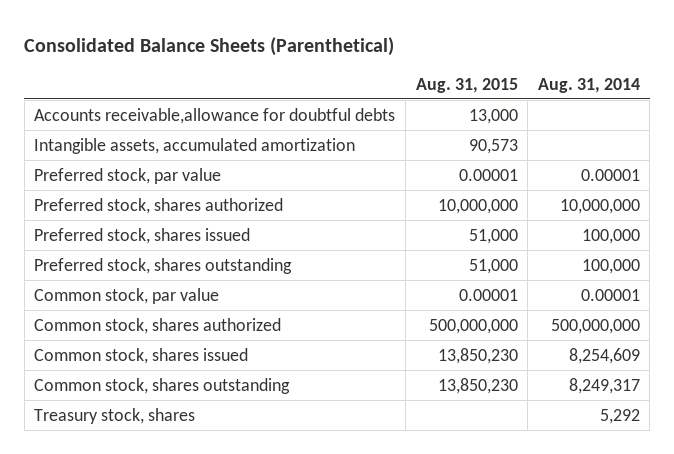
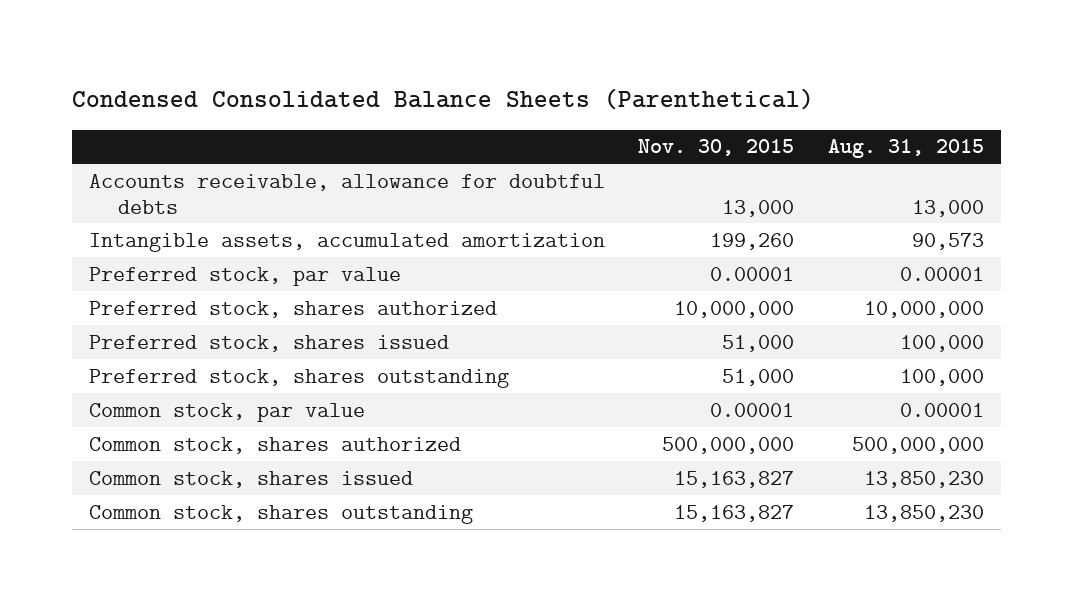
[24,36,395,56] Consolidated Balance Sheets (Parenthetical) -> [72,88,815,111] Condensed Consolidated Balance Sheets (Parenthetical)
[537,77,640,93] Aug. 31, 2014 -> none
none -> [638,139,795,157] Nov. 30, 2015
[34,107,396,124] Accounts receivable,allowance for doubtful debts -> [89,173,606,214] Accounts receivable, allowance for doubtful debts
[468,228,518,244] 51,000 -> [899,334,984,352] 100,000
[468,258,518,274] 51,000 -> [899,368,984,386] 100,000
[34,407,196,424] Treasury stock, shares -> none

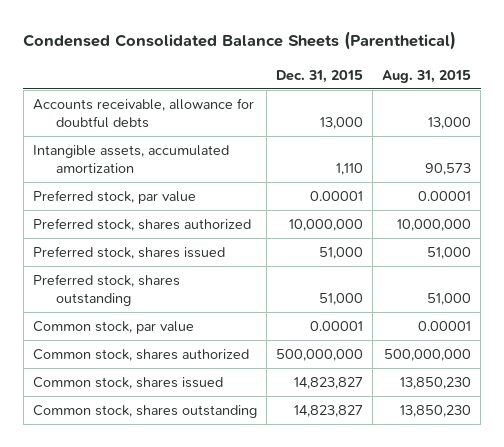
[638,139,795,157] Nov. 30, 2015 -> none
none -> [276,69,364,83] Dec. 31, 2015
[899,334,984,352] 100,000 -> [427,247,472,260] 51,000
[899,368,984,386] 100,000 -> [427,293,472,306] 51,000

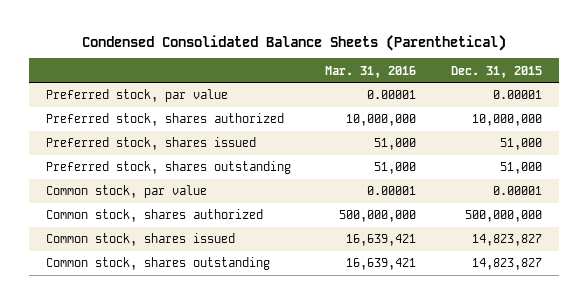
[382,69,472,83] Aug. 31, 2015 -> none
none -> [325,65,417,78] Mar. 31, 2016
[33,98,255,129] Accounts receivable, allowance for doubtful debts -> none
[33,145,230,174] Intangible assets, accumulated amortization -> none

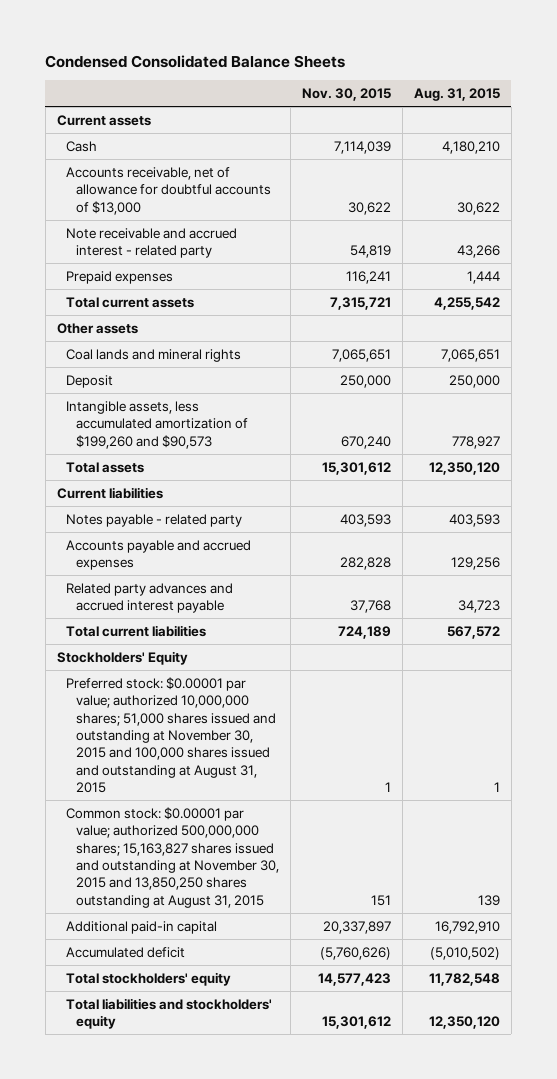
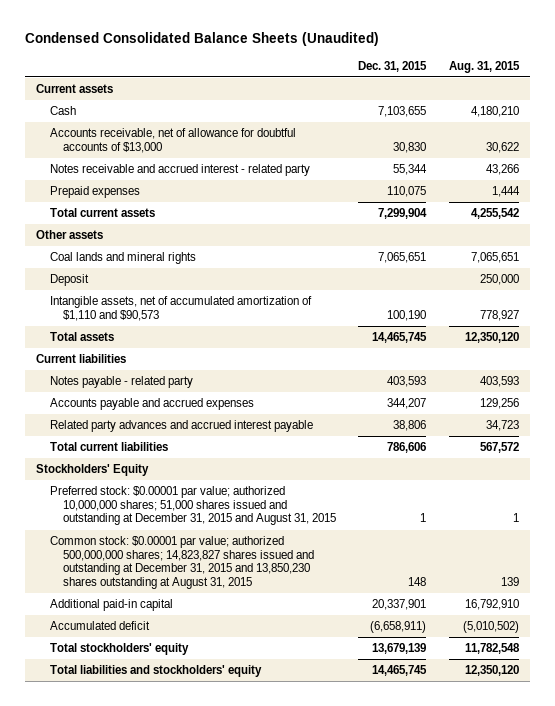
[45,54,346,68] Condensed Consolidated Balance Sheets -> [24,31,379,46] Condensed Consolidated Balance Sheets (Unaudited)
[301,88,391,102] Nov. 30, 2015 -> none
none -> [358,60,428,72] Dec. 31, 2015
[66,227,238,259] Note receivable and accrued interest - related party -> [49,164,310,177] Notes receivable and accrued interest - related party
[66,400,249,449] Intangible assets, less accumulated amortization of $199,260 and $90,573 -> [49,296,312,321] Intangible assets, net of accumulated amortization of $1,110 and $90,573
[66,676,277,794] Preferred stock: $0.00001 par value; authorized 10,000,000 shares; 51,000 shares issued and outstanding at November 30, 2015 and 100,000 shares issued and outstanding at August 31, 2015 -> [49,486,336,526] Preferred stock: $0.00001 par value; authorized 10,000,000 shares; 51,000 shares issued and outstanding at December 31, 2015 and August 31, 2015
[66,806,280,908] Common stock: $0.00001 par value; authorized 500,000,000 shares; 15,163,827 shares issued and outstanding at November 30, 2015 and 13,850,250 shares outstanding at August 31, 2015 -> [49,536,314,590] Common stock: $0.00001 par value; authorized 500,000,000 shares; 14,823,827 shares issued and outstanding at December 31, 2015 and 13,850,230 shares outstanding at August 31, 2015

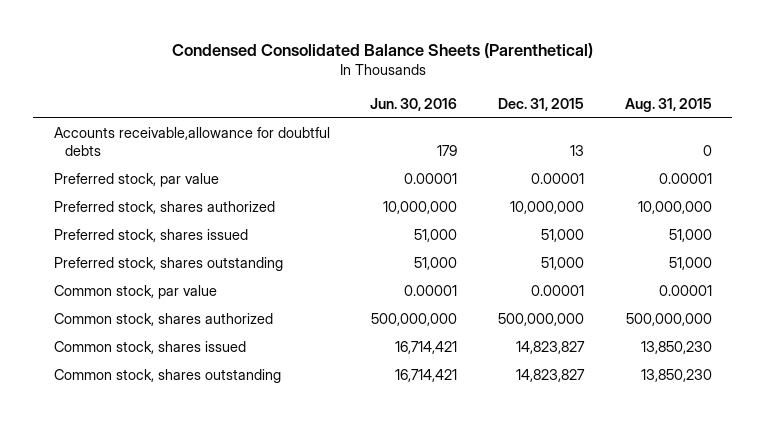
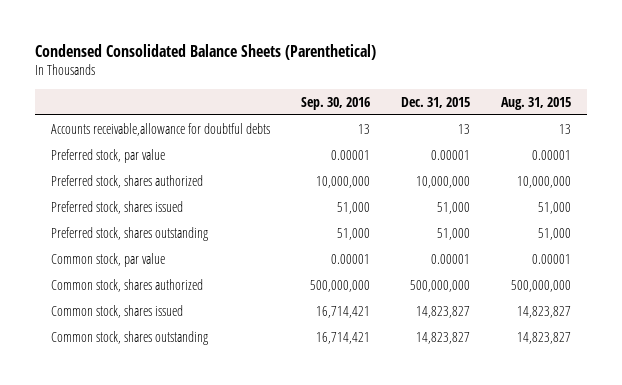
[370,98,458,112] Jun. 30, 2016 -> none
none -> [300,96,370,110] Sep. 30, 2016
[702,145,712,157] 0 -> [559,123,572,134] 13
[640,341,712,355] 13,850,230 -> [517,305,572,318] 14,823,827
[640,369,712,383] 13,850,230 -> [517,331,572,344] 14,823,827

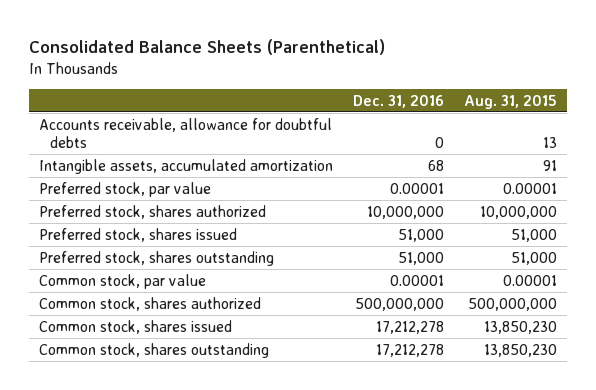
[35,43,377,60] Condensed Consolidated Balance Sheets (Parenthetical) -> [29,38,386,55] Consolidated Balance Sheets (Parenthetical)
[300,96,370,110] Sep. 30, 2016 -> none
[400,96,470,108] Dec. 31, 2015 -> none
none -> [352,94,444,108] Dec. 31, 2016
[50,122,270,136] Accounts receivable,allowance for doubtful debts -> [38,117,332,149] Accounts receivable, allowance for doubtful debts
none -> [38,158,333,174] Intangible assets, accumulated amortization
[517,305,572,318] 14,823,827 -> [483,320,557,334] 13,850,230
[517,331,572,344] 14,823,827 -> [483,343,557,357] 13,850,230

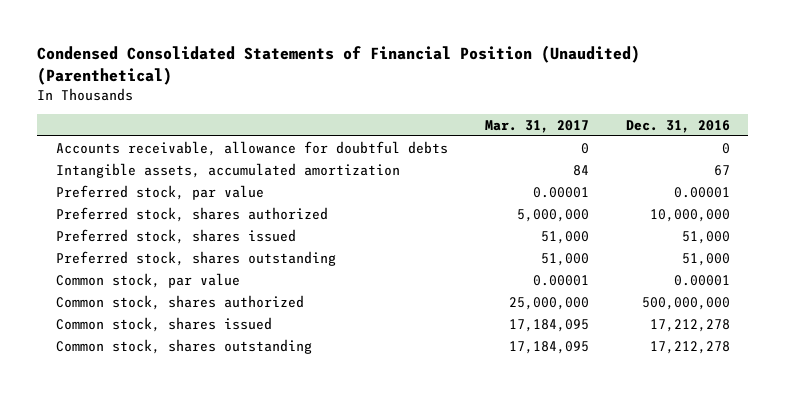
[29,38,386,55] Consolidated Balance Sheets (Parenthetical) -> [37,45,641,85] Condensed Consolidated Statements of Financial Position (Unaudited) (Parenthetical)
[463,94,557,109] Aug. 31, 2015 -> none
none -> [484,119,589,133] Mar. 31, 2017
[427,159,444,171] 68 -> [713,164,730,176] 67

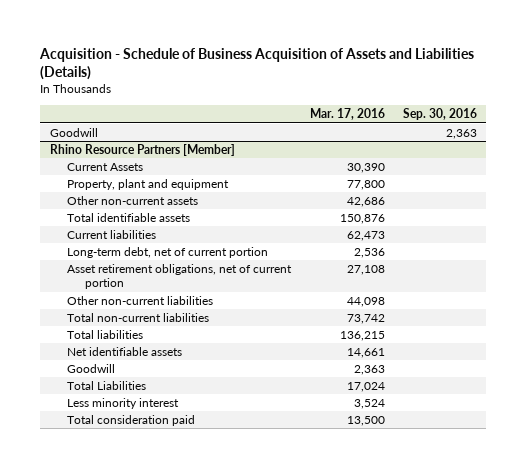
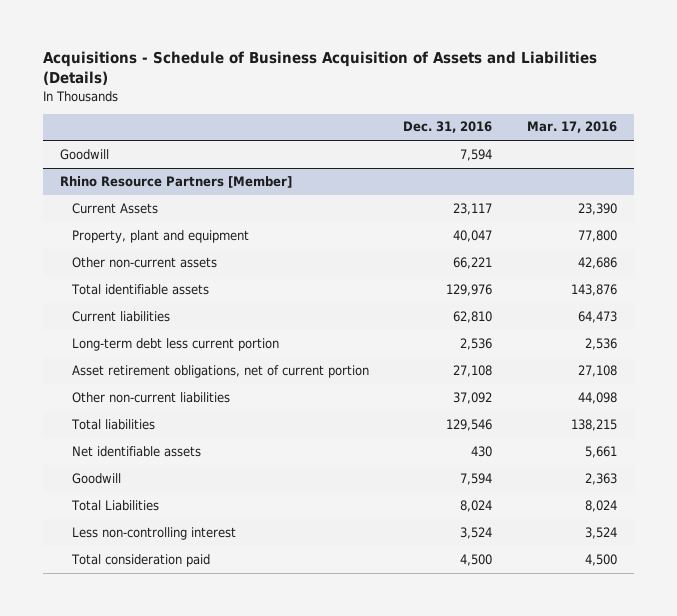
[39,47,475,81] Acquisition - Schedule of Business Acquisition of Assets and Liabilities (Details) -> [43,51,598,86] Acquisitions - Schedule of Business Acquisition of Assets and Liabilities (Details)
[403,108,478,121] Sep. 30, 2016 -> none
none -> [403,121,493,134] Dec. 31, 2016
[346,162,385,173] 30,390 -> [577,202,617,215] 23,390
[339,213,385,224] 150,876 -> [570,283,617,296] 143,876
[346,230,385,241] 62,473 -> [577,310,617,323] 64,473
[67,246,269,258] Long-term debt, net of current portion -> [71,337,279,351] Long-term debt less current portion
[67,312,210,322] Total non-current liabilities -> none
[339,330,385,341] 136,215 -> [570,418,617,431] 138,215
[346,347,385,358] 14,661 -> [584,445,617,458] 5,661
[346,381,385,392] 17,024 -> [584,499,617,512] 8,024
[67,397,180,409] Less minority interest -> [71,526,236,540] Less non-controlling interest
[346,415,385,426] 13,500 -> [584,553,617,566] 4,500

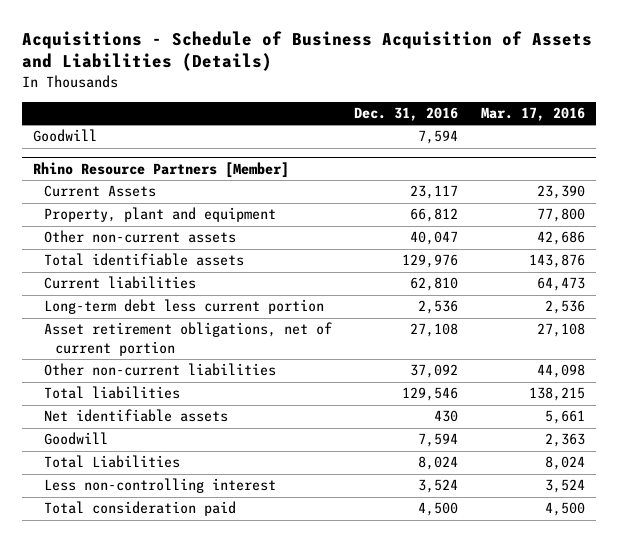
[453,229,493,242] 40,047 -> [410,208,459,223] 66,812
[453,256,493,269] 66,221 -> [410,231,459,246] 40,047

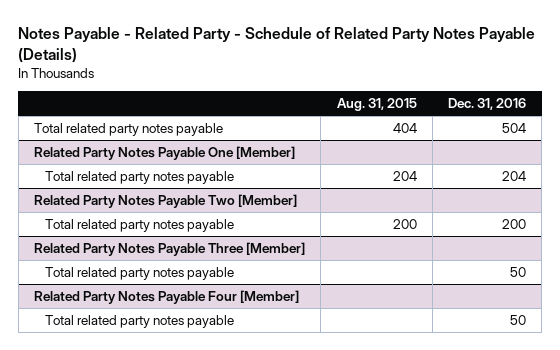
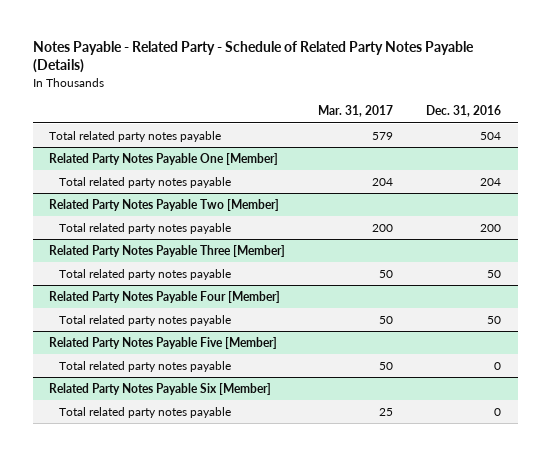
[336,97,417,111] Aug. 31, 2015 -> none
none -> [318,105,394,118] Mar. 31, 2017
none -> [49,337,278,350] Related Party Notes Payable Five [Member]
none -> [59,361,232,373] Total related party notes payable
none -> [49,383,272,396] Related Party Notes Payable Six [Member]
none -> [59,407,232,419] Total related party notes payable

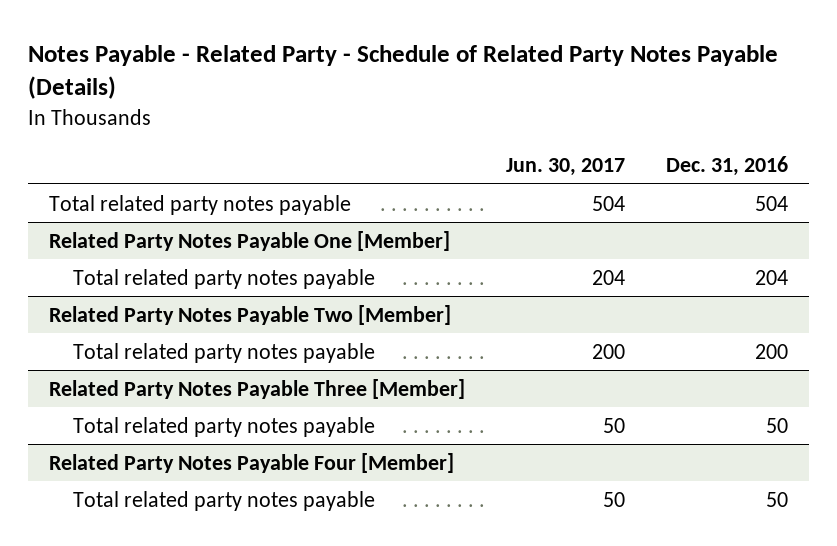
[318,105,394,118] Mar. 31, 2017 -> none
none -> [505,158,625,177] Jun. 30, 2017
[49,337,278,350] Related Party Notes Payable Five [Member] -> none
[59,361,232,373] Total related party notes payable -> none
[49,383,272,396] Related Party Notes Payable Six [Member] -> none
[59,407,232,419] Total related party notes payable -> none

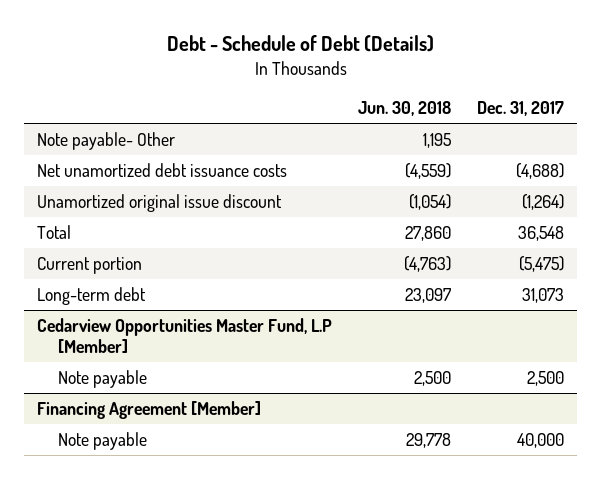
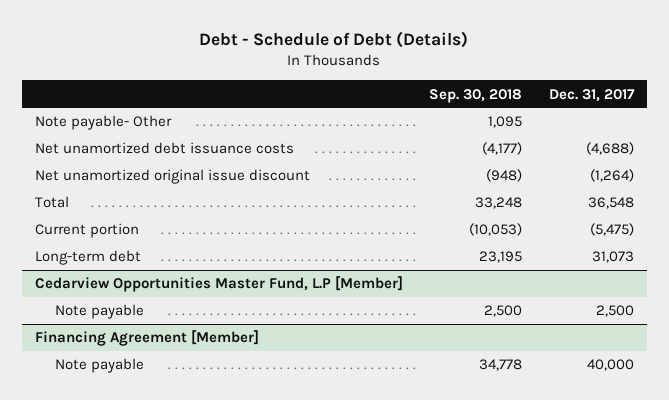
[358,101,452,117] Jun. 30, 2018 -> none
none -> [429,88,523,103] Sep. 30, 2018
[36,193,282,212] Unamortized original issue discount -> [34,169,310,185] Net unamortized original issue discount

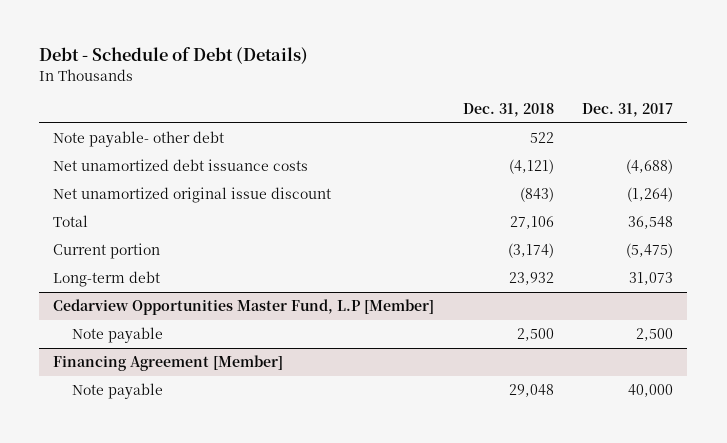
[429,88,523,103] Sep. 30, 2018 -> none
none -> [462,102,554,117] Dec. 31, 2018
[34,115,172,131] Note payable- Other -> [53,131,225,148] Note payable- other debt

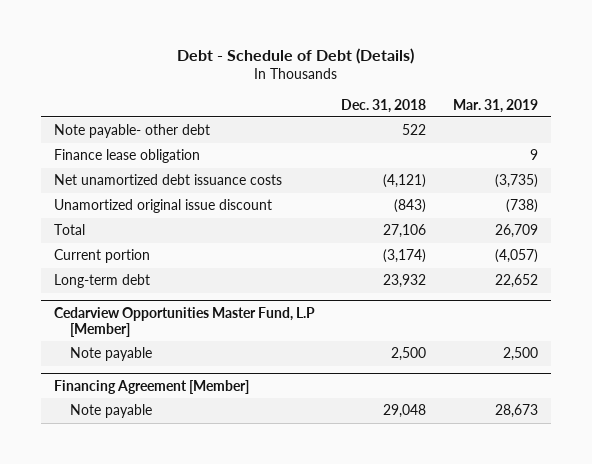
[582,102,674,117] Dec. 31, 2017 -> none
none -> [452,98,538,113] Mar. 31, 2019
none -> [53,149,200,164] Finance lease obligation
[53,187,332,204] Net unamortized original issue discount -> [53,199,272,214] Unamortized original issue discount

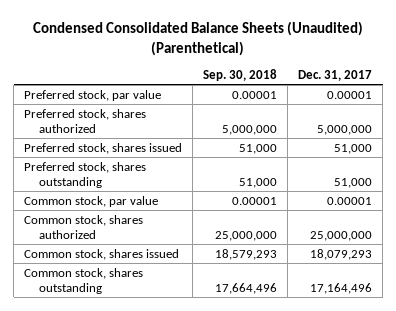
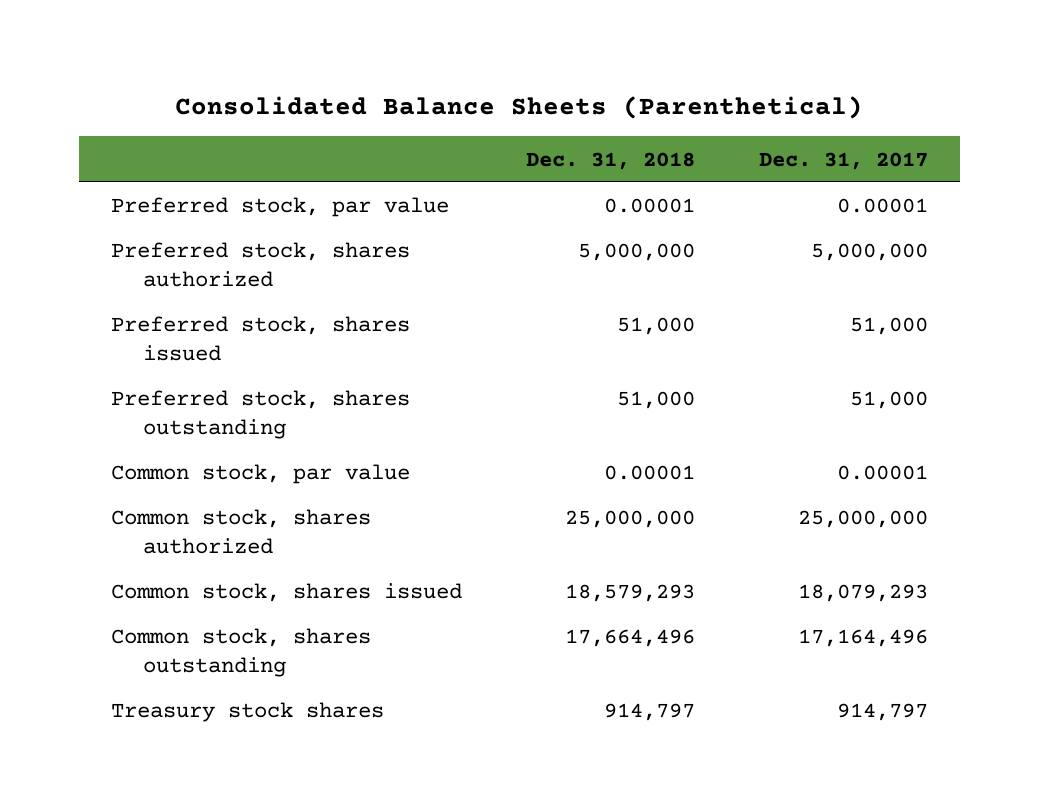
[33,21,364,56] Condensed Consolidated Balance Sheets (Unaudited) (Parenthetical) -> [175,95,864,119] Consolidated Balance Sheets (Parenthetical)
[203,68,278,81] Sep. 30, 2018 -> none
none -> [525,151,695,170] Dec. 31, 2018
none -> [110,702,384,723] Treasury stock shares

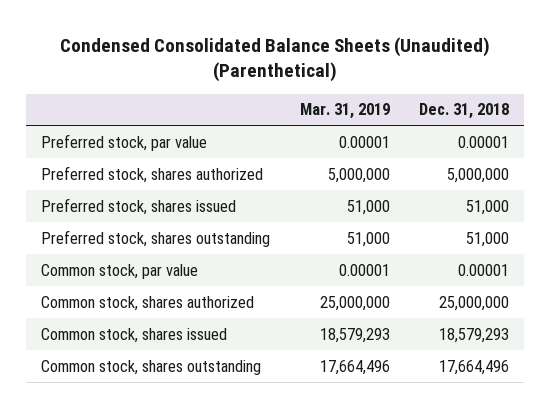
[175,95,864,119] Consolidated Balance Sheets (Parenthetical) -> [60,36,491,83] Condensed Consolidated Balance Sheets (Unaudited) (Parenthetical)
[758,151,928,170] Dec. 31, 2017 -> none
none -> [299,103,390,120] Mar. 31, 2019
[110,702,384,723] Treasury stock shares -> none

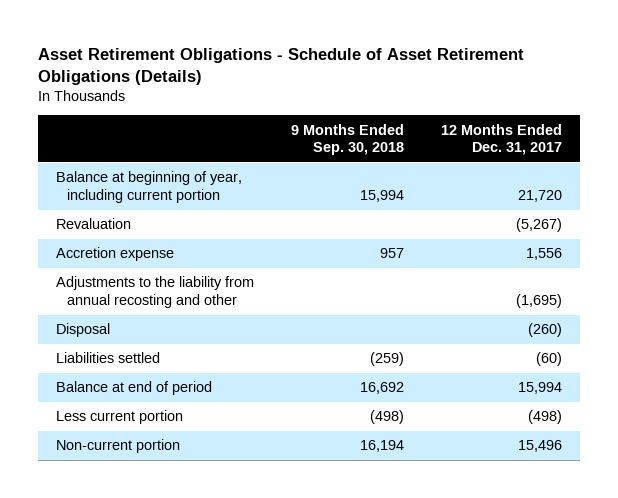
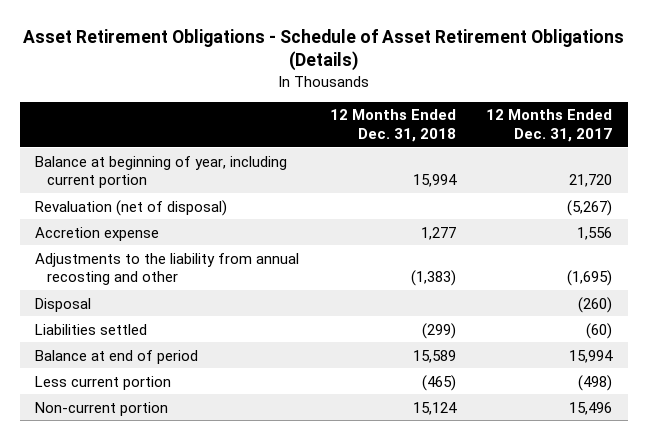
[290,123,404,156] 9 Months Ended Sep. 30, 2018 -> none
none -> [329,109,456,142] 12 Months Ended Dec. 31, 2018
[55,218,131,230] Revaluation -> [35,199,228,216] Revaluation (net of disposal)

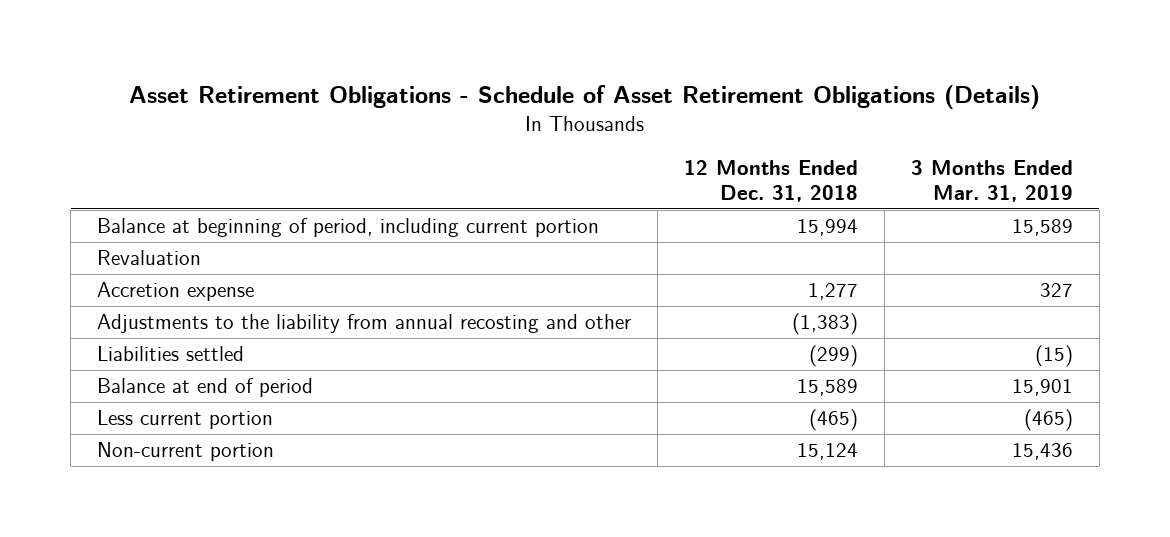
[486,109,613,142] 12 Months Ended Dec. 31, 2017 -> none
none -> [910,159,1073,203] 3 Months Ended Mar. 31, 2019
[35,155,288,189] Balance at beginning of year, including current portion -> [97,218,600,238] Balance at beginning of period, including current portion
[35,199,228,216] Revaluation (net of disposal) -> [97,250,202,266] Revaluation
[35,297,92,312] Disposal -> none

